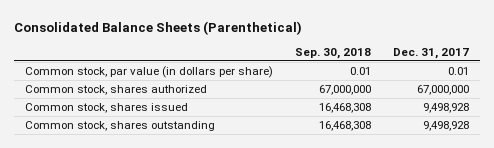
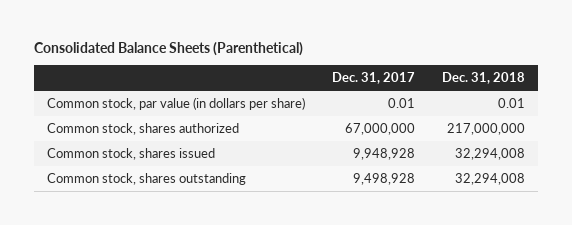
[294,47,371,59] Sep. 30, 2018 -> none
none -> [442,72,526,85] Dec. 31, 2018
[422,103,469,114] 9,498,928 -> [353,147,416,160] 9,948,928

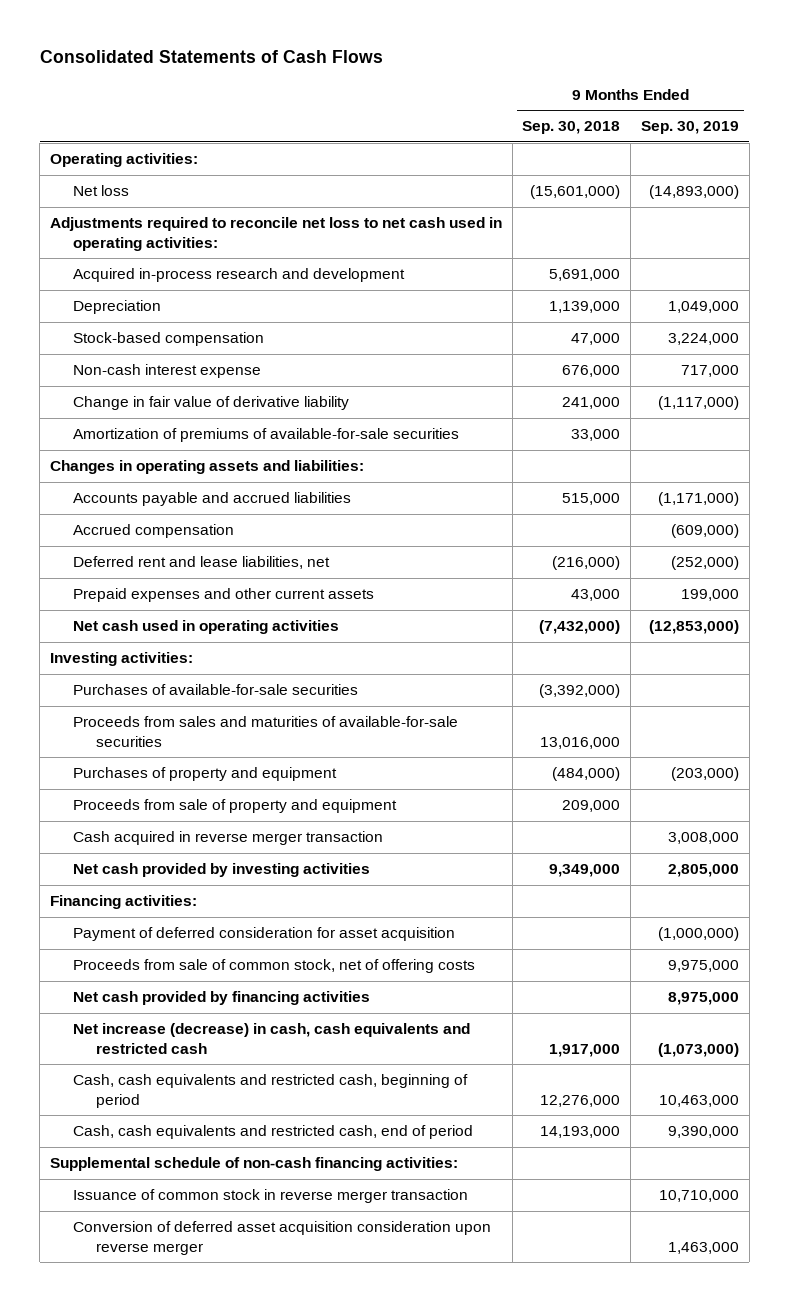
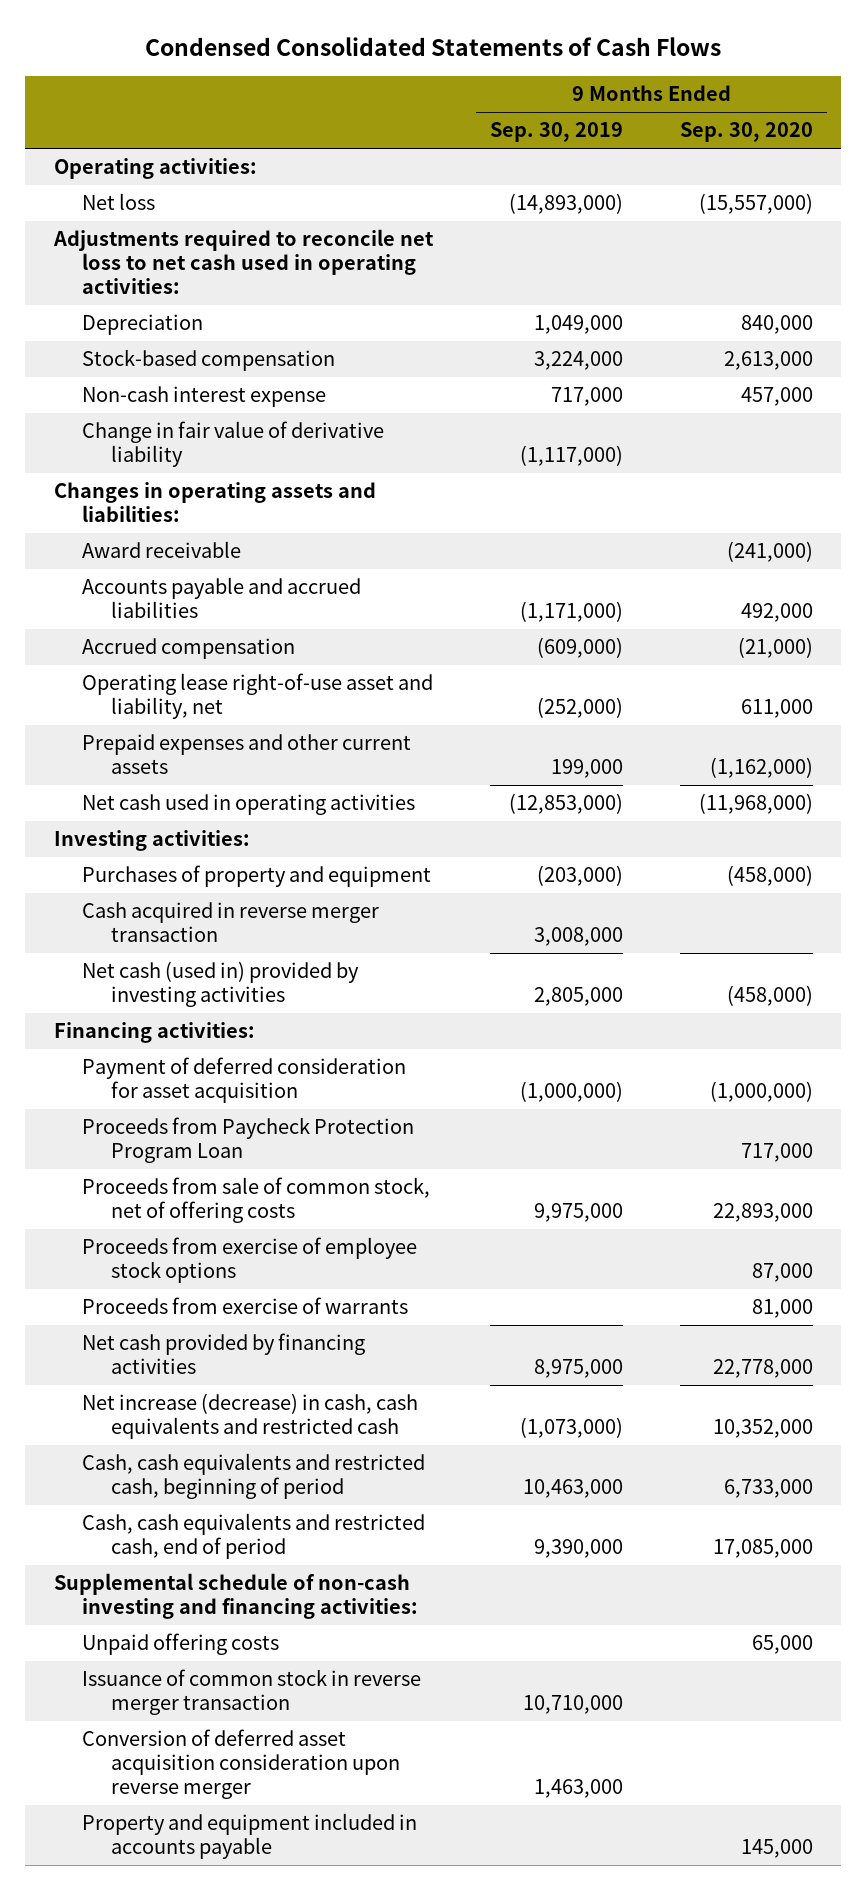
[39,50,383,64] Consolidated Statements of Cash Flows -> [145,37,722,57] Condensed Consolidated Statements of Cash Flows
[522,121,621,135] Sep. 30, 2018 -> none
none -> [679,122,813,143] Sep. 30, 2020
[72,268,405,283] Acquired in-process research and development -> none
[72,428,459,443] Amortization of premiums of available-for-sale securities -> none
none -> [82,541,242,559] Award receivable
[72,556,330,570] Deferred rent and lease liabilities, net -> [82,673,434,720] Operating lease right-of-use asset and liability, net
[72,684,358,696] Purchases of available-for-sale securities -> none
[72,716,458,747] Proceeds from sales and maturities of available-for-sale securities -> none
[72,799,397,814] Proceeds from sale of property and equipment -> none
[72,863,370,878] Net cash provided by investing activities -> [82,961,360,1008] Net cash (used in) provided by investing activities
none -> [82,1117,415,1164] Proceeds from Paycheck Protection Program Loan
none -> [82,1237,418,1284] Proceeds from exercise of employee stock options
none -> [82,1297,409,1315] Proceeds from exercise of warrants
[49,1157,458,1172] Supplemental schedule of non-cash financing activities: -> [53,1573,419,1620] Supplemental schedule of non-cash investing and financing activities:
none -> [82,1633,280,1656] Unpaid offering costs
none -> [82,1813,418,1860] Property and equipment included in accounts payable

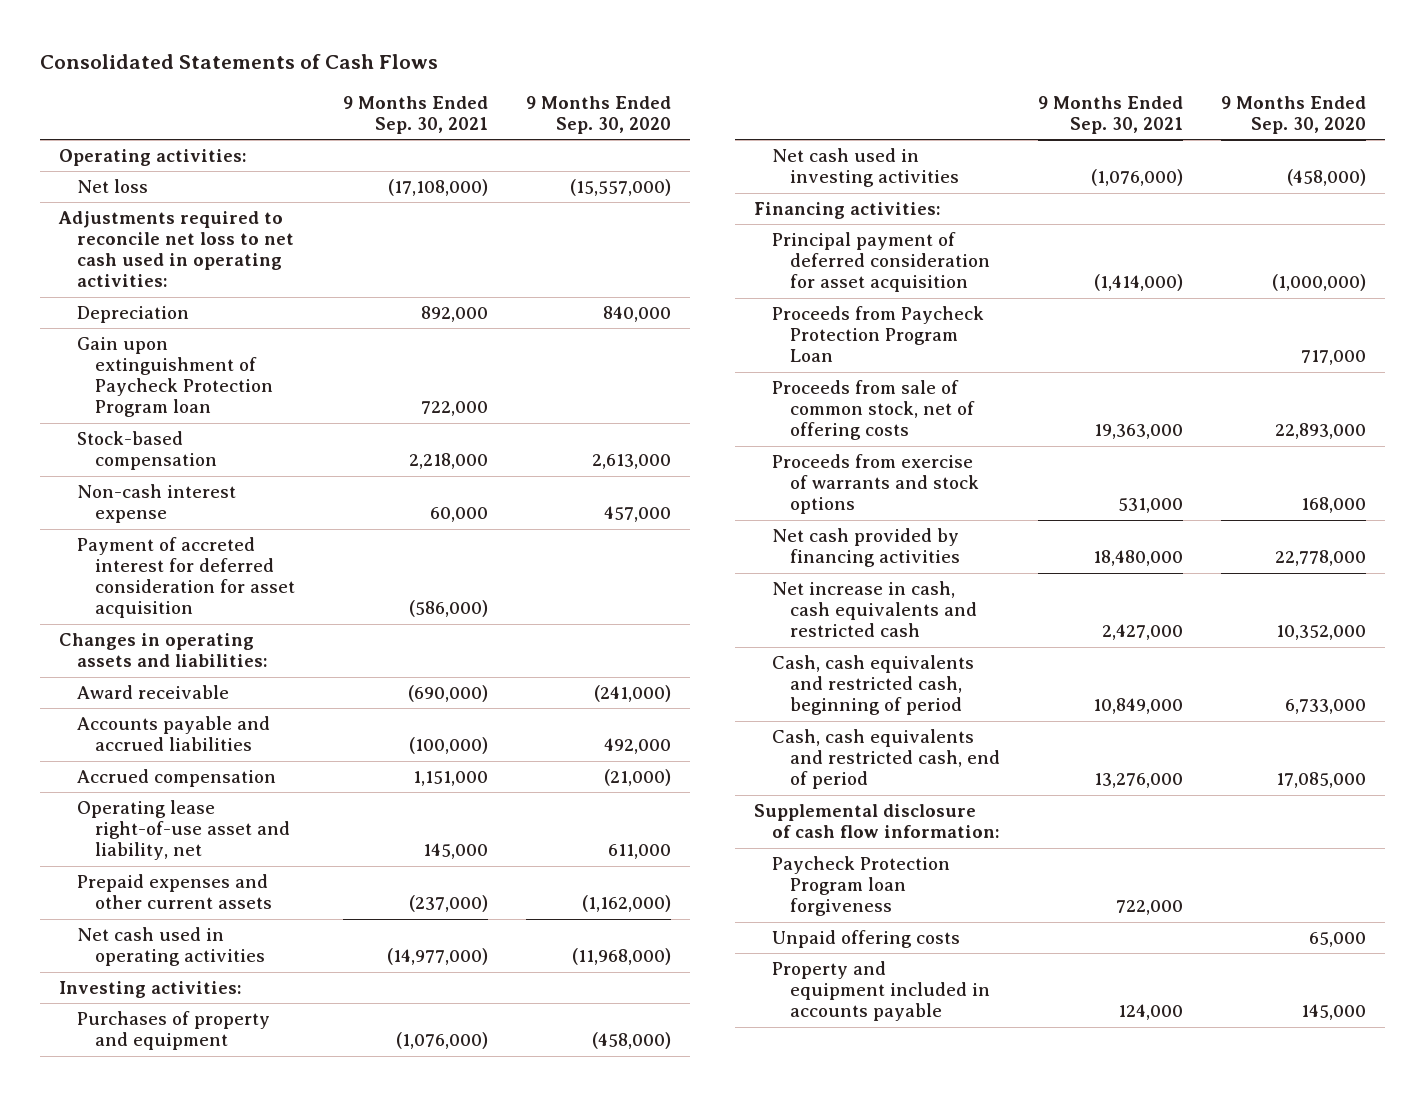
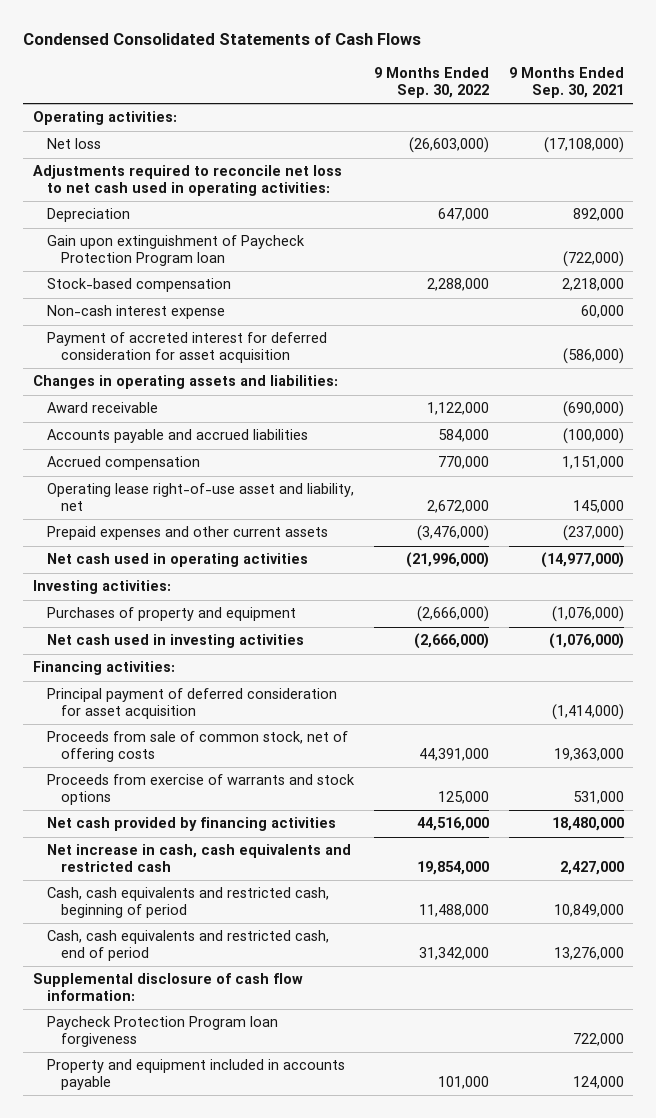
[40,53,439,69] Consolidated Statements of Cash Flows -> [23,33,422,46] Condensed Consolidated Statements of Cash Flows
[525,95,671,135] 9 Months Ended Sep. 30, 2020 -> none
none -> [373,67,489,98] 9 Months Ended Sep. 30, 2022
[420,401,488,417] 722,000 -> [562,251,624,268] (722,000)
[772,306,985,363] Proceeds from Paycheck Protection Program Loan -> none
[772,930,961,949] Unpaid offering costs -> none

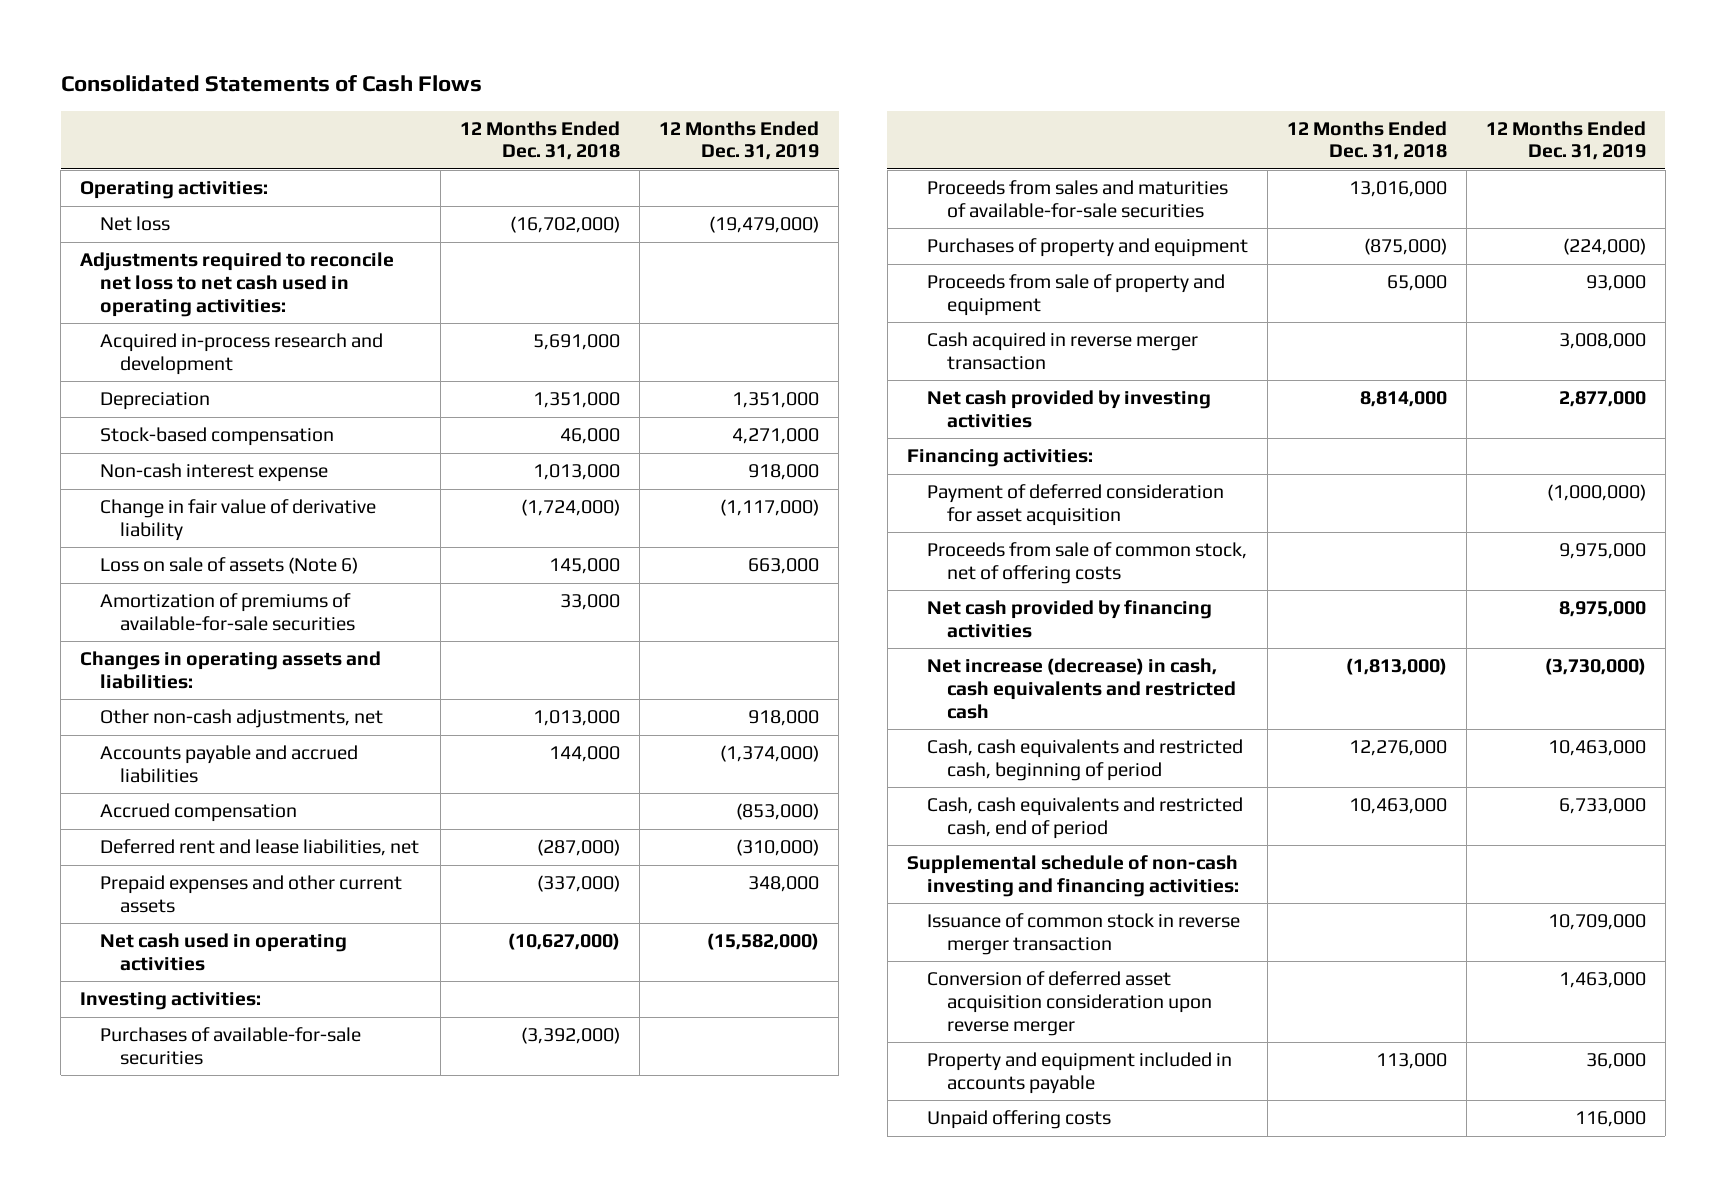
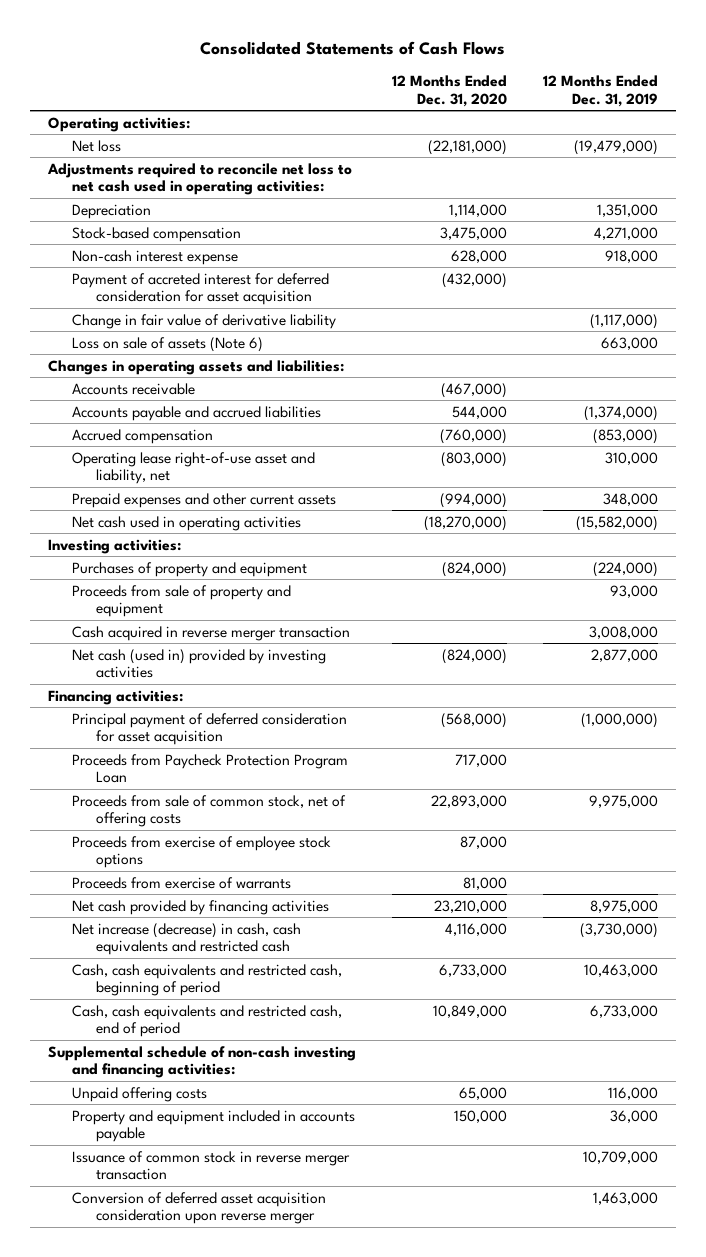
[460,120,621,161] 12 Months Ended Dec. 31, 2018 -> none
none -> [392,75,508,107] 12 Months Ended Dec. 31, 2020
[100,333,384,375] Acquired in-process research and development -> none
none -> [71,272,329,306] Payment of accreted interest for deferred consideration for asset acquisition
[100,593,356,631] Amortization of premiums of available-for-sale securities -> none
[100,709,384,729] Other non-cash adjustments, net -> none
none -> [71,382,195,395] Accounts receivable
[100,839,420,857] Deferred rent and lease liabilities, net -> none
none -> [71,451,315,485] Operating lease right-of-use asset and liability, net
[100,1027,362,1065] Purchases of available-for-sale securities -> none
[926,180,1228,218] Proceeds from sales and maturities of available-for-sale securities -> none
[926,390,1211,428] Net cash provided by investing activities -> [71,648,326,679] Net cash (used in) provided by investing activities
[926,484,1224,526] Payment of deferred consideration for asset acquisition -> [71,712,347,746] Principal payment of deferred consideration for asset acquisition
none -> [71,753,348,784] Proceeds from Paycheck Protection Program Loan
none -> [71,835,331,869] Proceeds from exercise of employee stock options
none -> [71,876,291,889] Proceeds from exercise of warrants
[926,1110,1111,1130] Unpaid offering costs -> [71,1086,207,1102] Unpaid offering costs
[926,1052,1232,1094] Property and equipment included in accounts payable -> [71,1109,355,1143] Property and equipment included in accounts payable

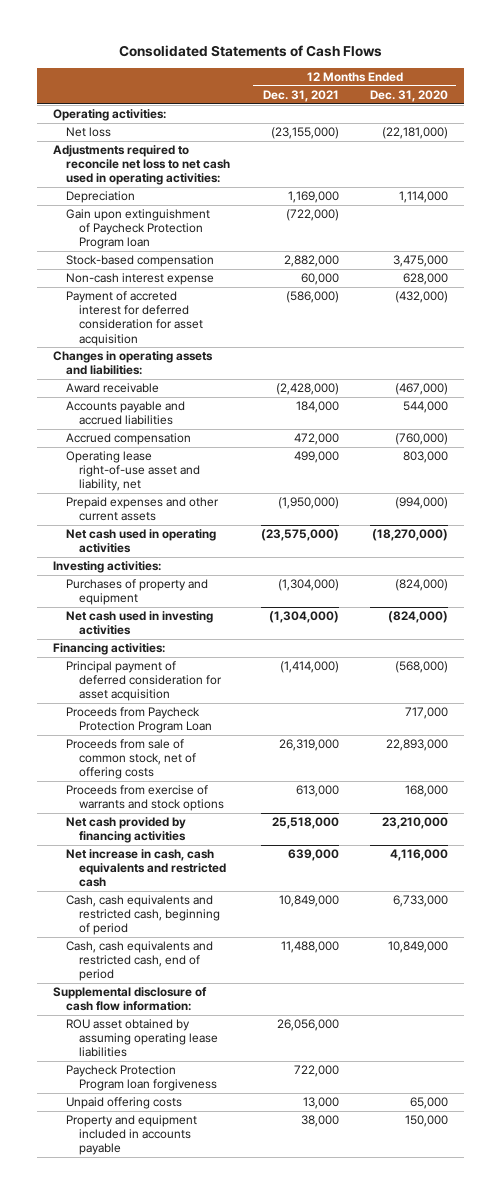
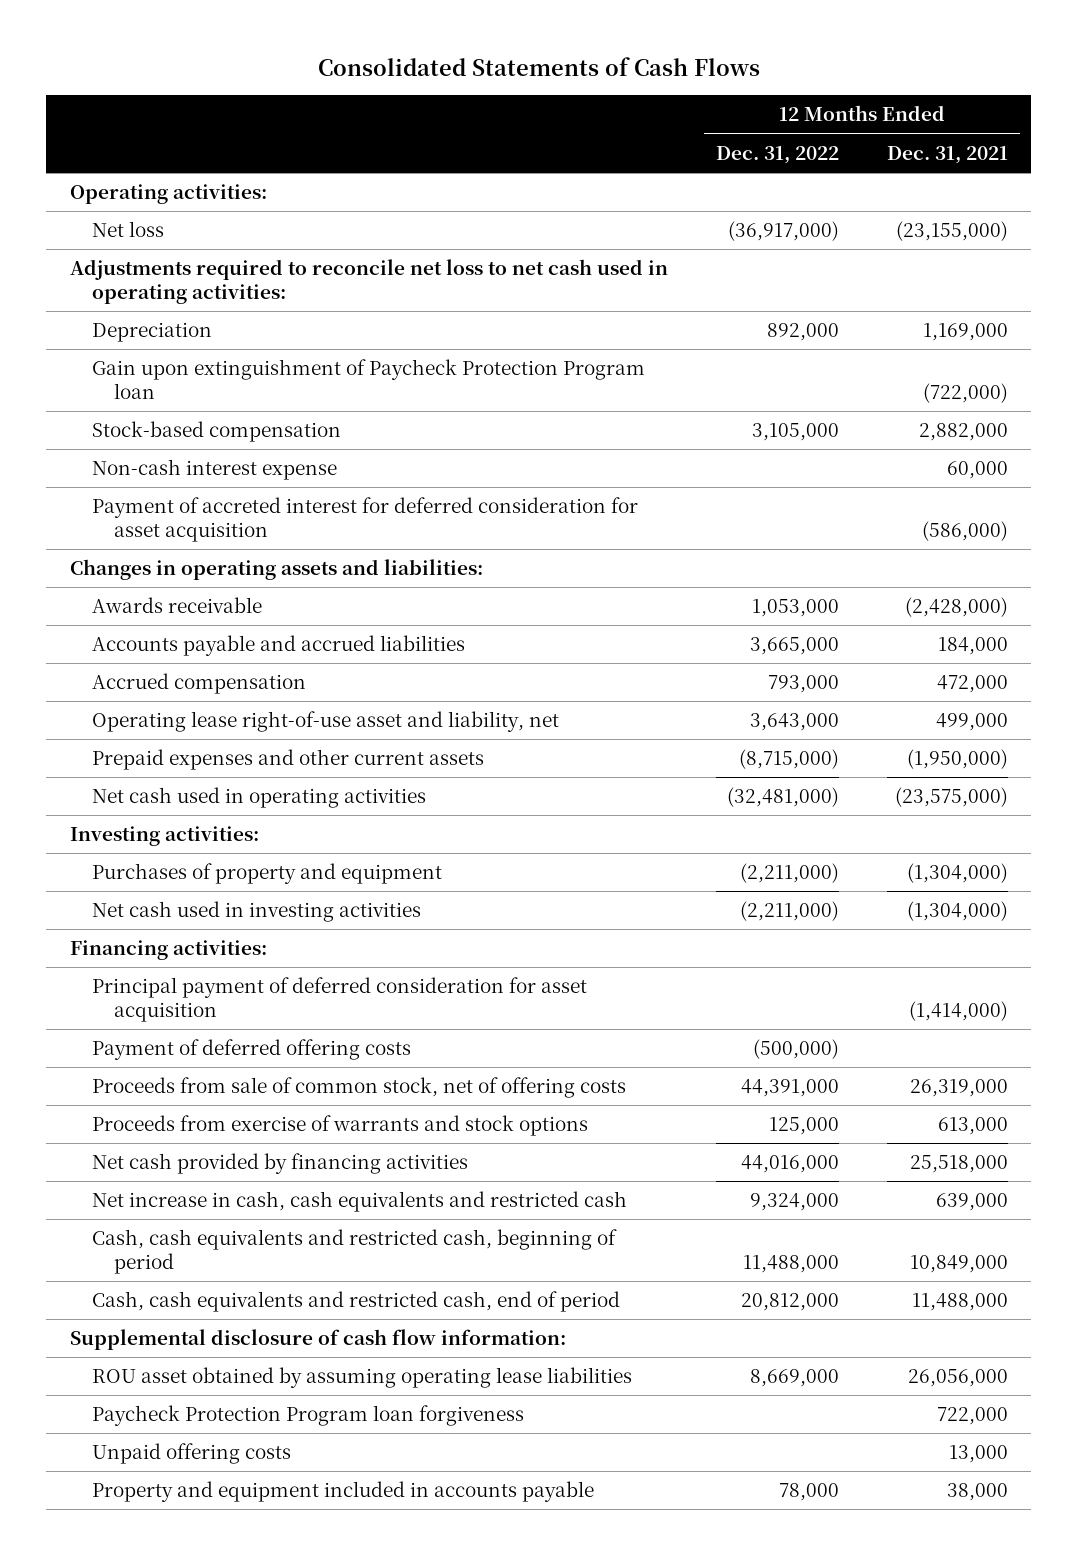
[370,89,449,102] Dec. 31, 2020 -> none
none -> [715,145,839,164] Dec. 31, 2022
[65,383,159,394] Award receivable -> [92,597,263,614] Awards receivable
[65,707,212,734] Proceeds from Paycheck Protection Program Loan -> none
none -> [92,1039,412,1061] Payment of deferred offering costs

